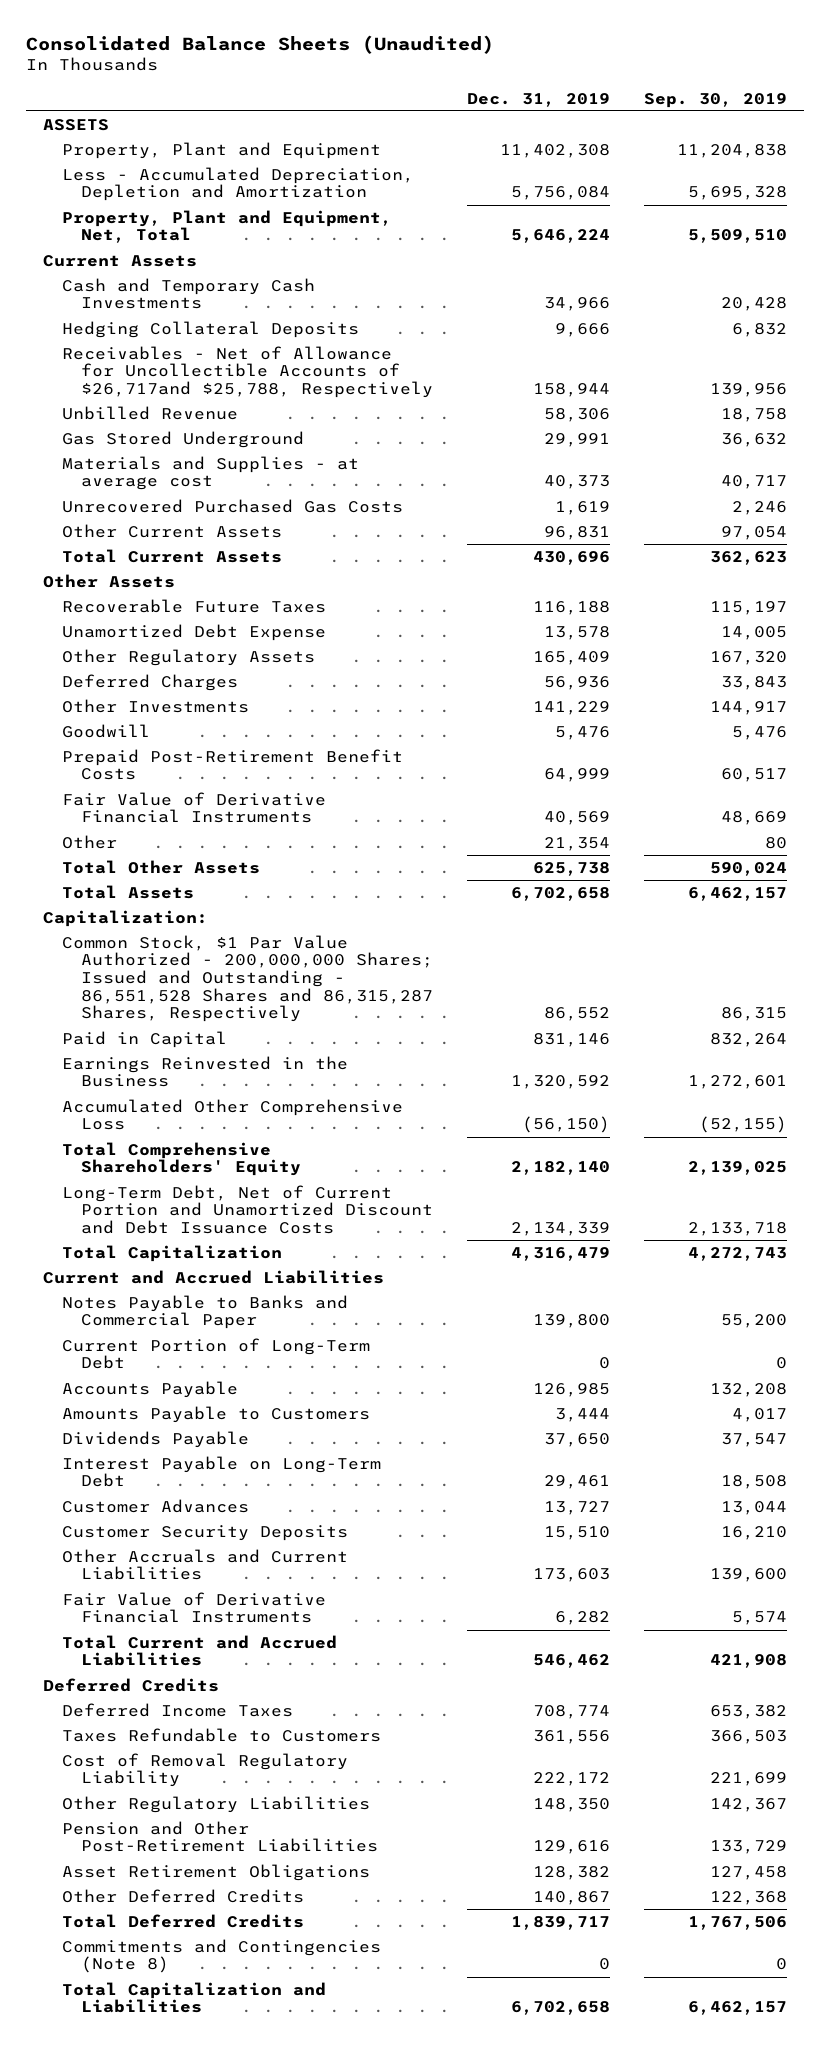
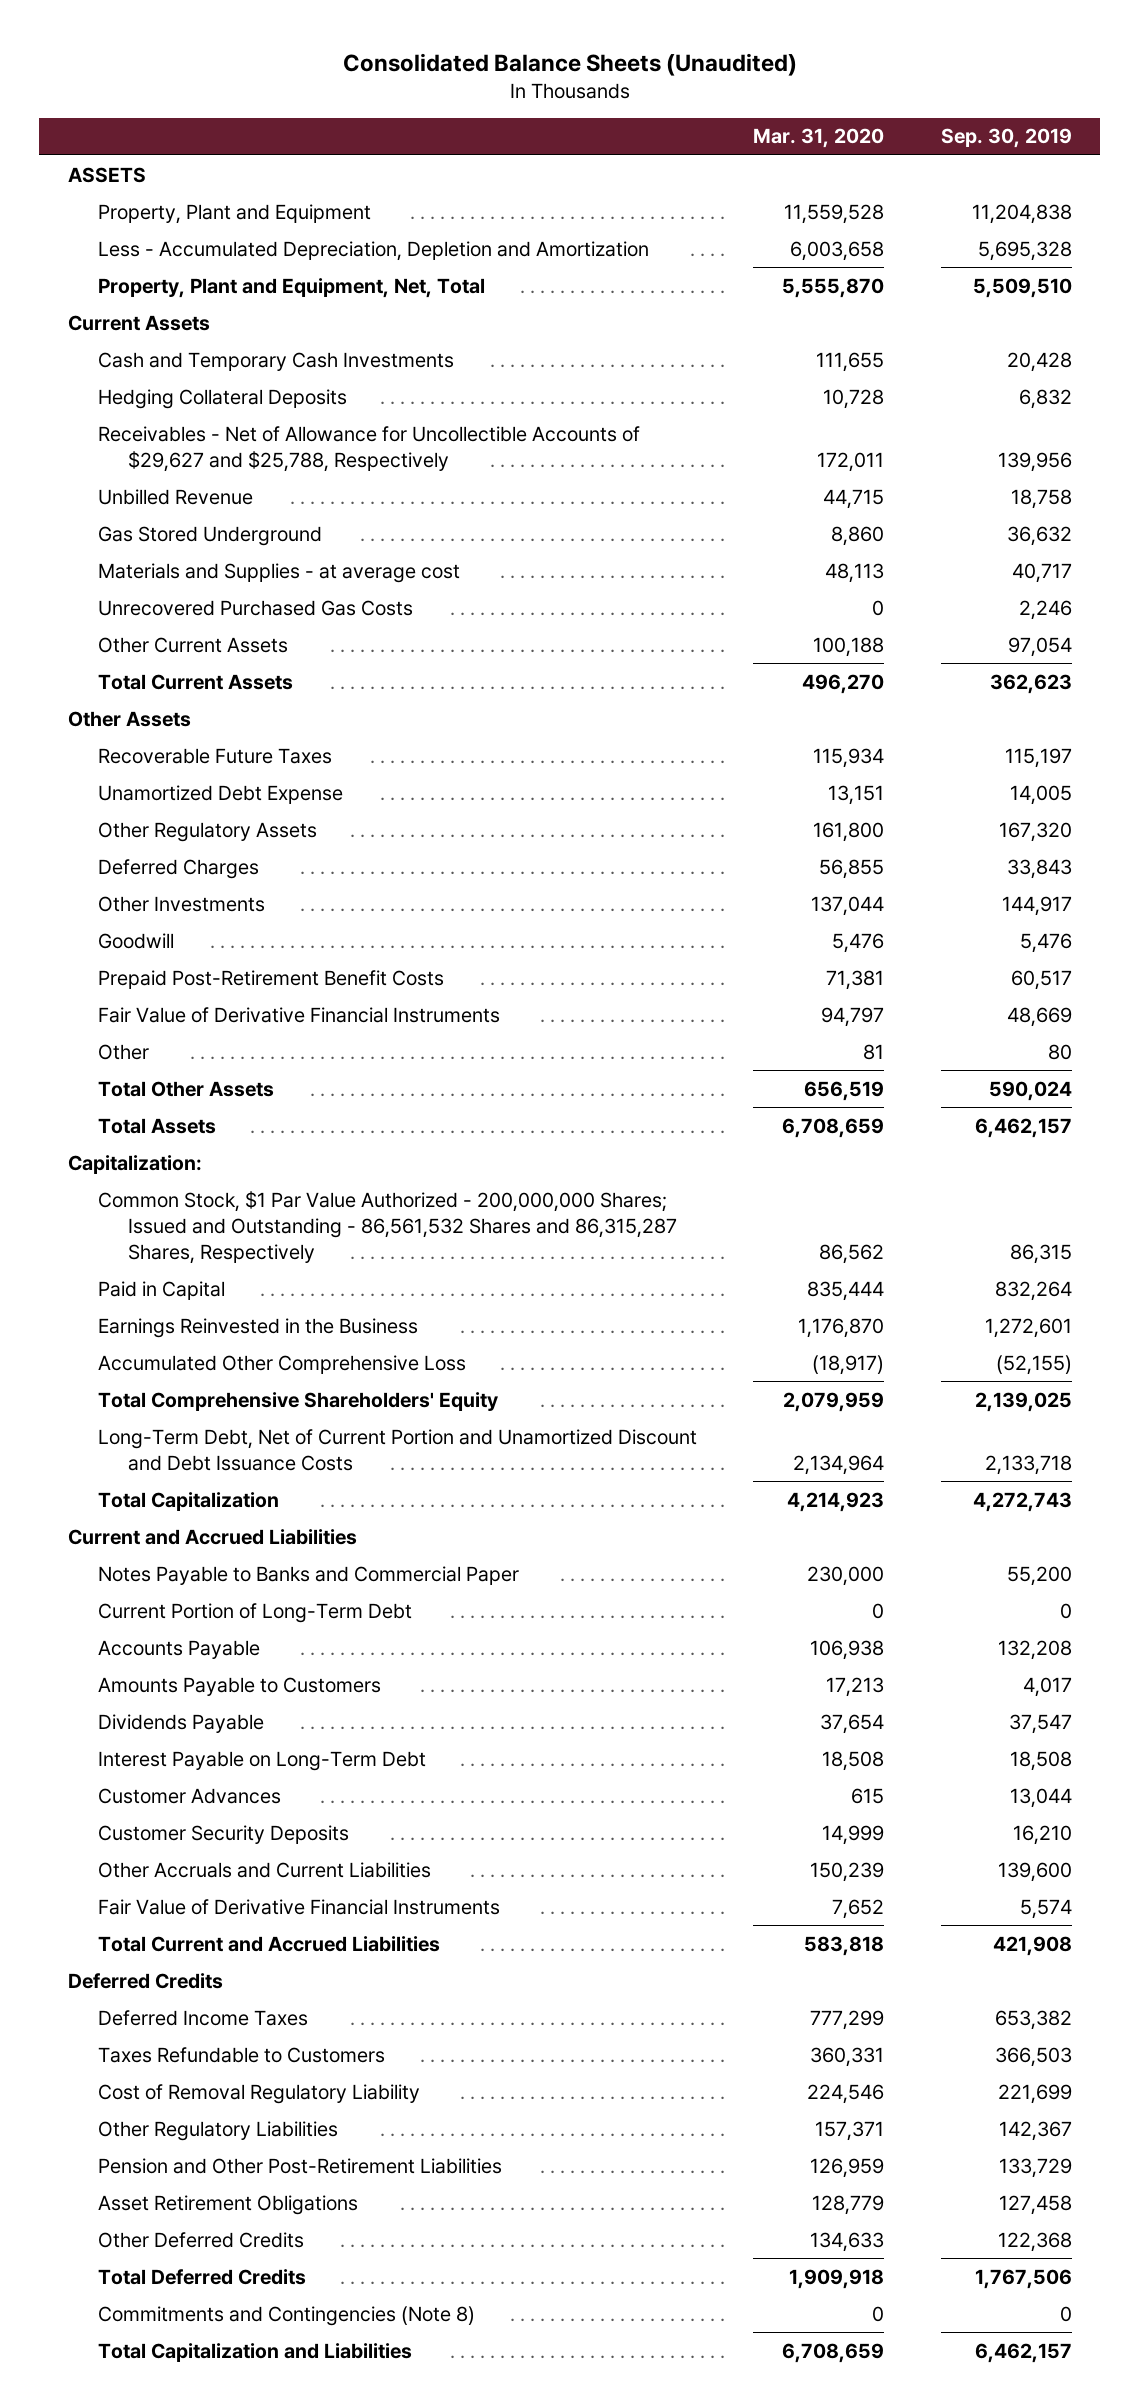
[466,92,610,107] Dec. 31, 2019 -> none
none -> [753,128,885,149] Mar. 31, 2020
[61,345,433,399] Receivables - Net of Allowance for Uncollectible Accounts of $26,717and $25,788, Respectively -> [97,425,640,472] Receivables - Net of Allowance for Uncollectible Accounts of $29,627 and $25,788, Respectively
[61,934,433,1023] Common Stock, $1 Par Value Authorized - 200,000,000 Shares; Issued and Outstanding - 86,551,528 Shares and 86,315,287 Shares, Respectively -> [97,1190,678,1264] Common Stock, $1 Par Value Authorized - 200,000,000 Shares; Issued and Outstanding - 86,561,532 Shares and 86,315,287 Shares, Respectively

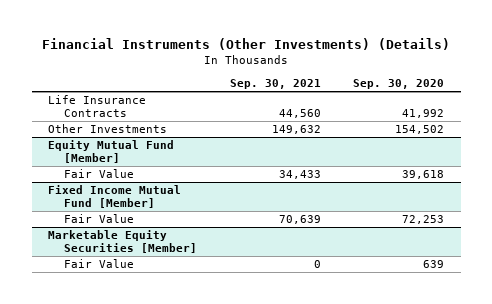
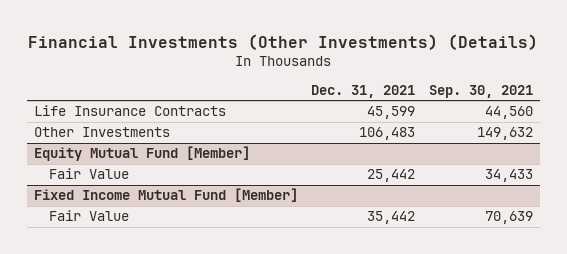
[42,38,451,51] Financial Instruments (Other Investments) (Details) -> [28,33,539,50] Financial Investments (Other Investments) (Details)
[353,79,445,90] Sep. 30, 2020 -> none
none -> [311,84,416,98] Dec. 31, 2021
[47,230,198,254] Marketable Equity Securities [Member] -> none
[64,259,135,269] Fair Value -> none

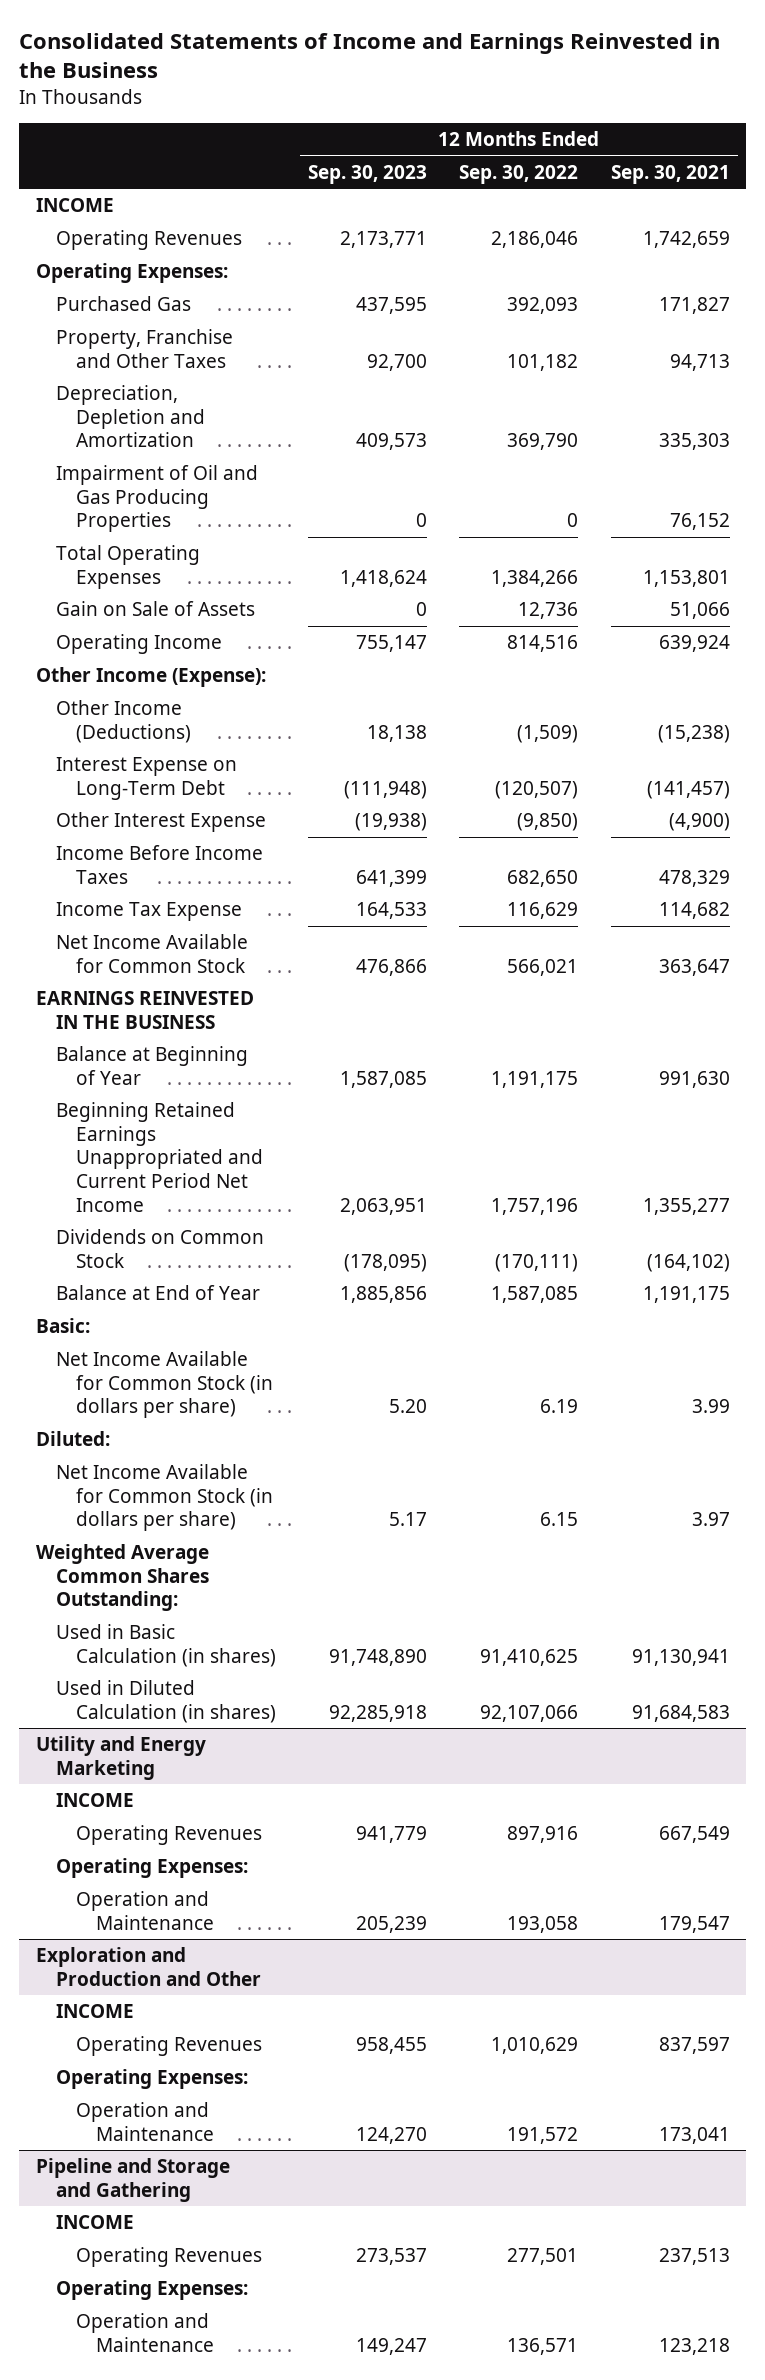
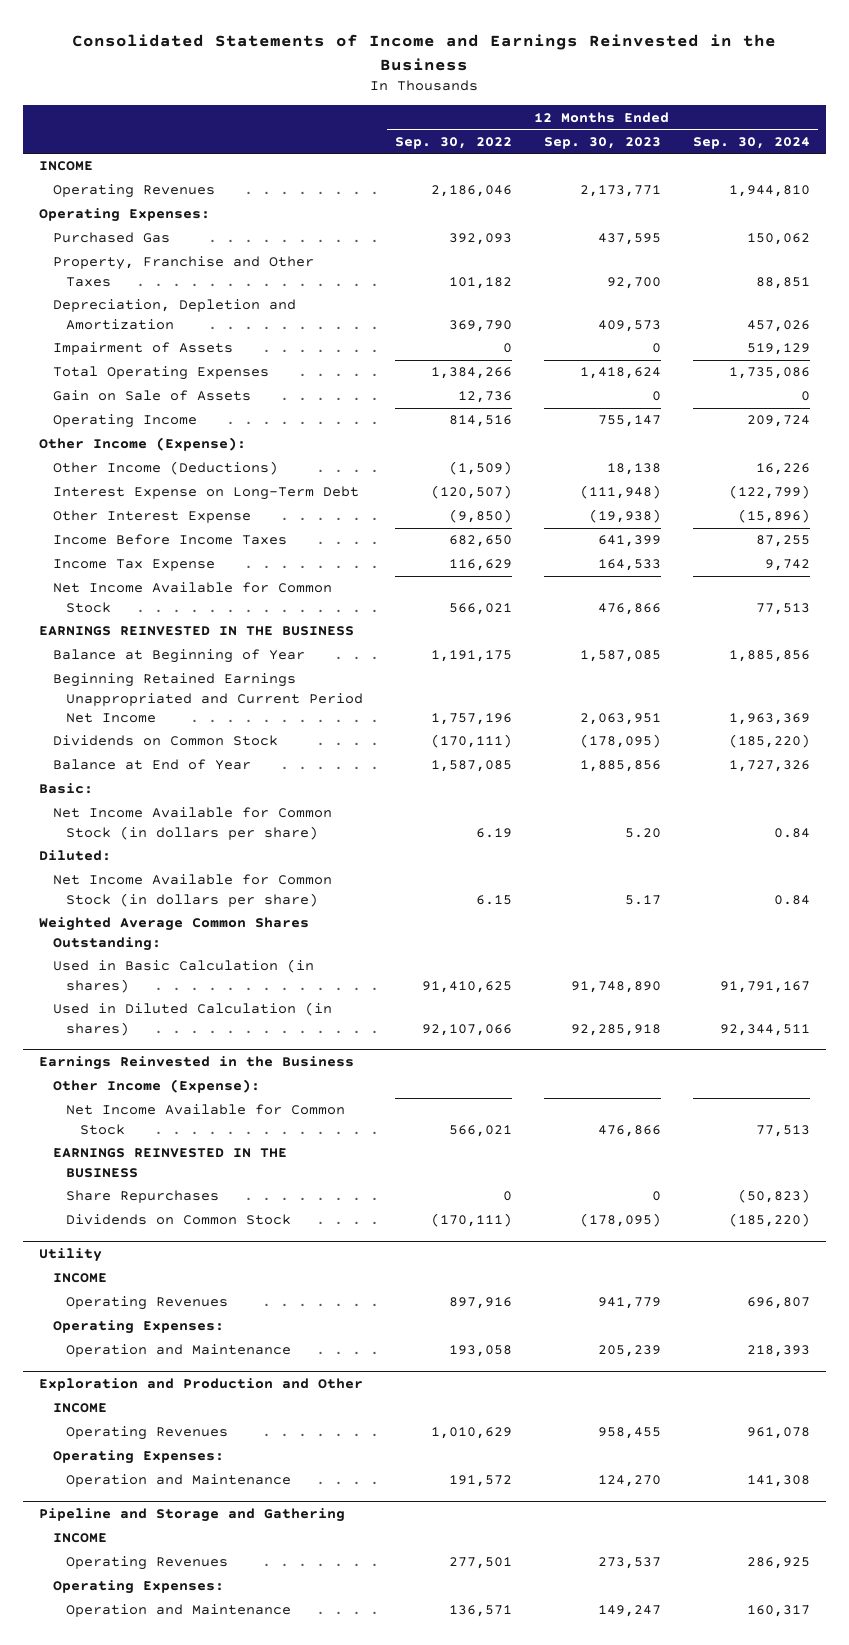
[610,164,730,184] Sep. 30, 2021 -> none
none -> [692,136,810,149] Sep. 30, 2024
[55,465,258,533] Impairment of Oil and Gas Producing Properties -> none
none -> [52,342,233,356] Impairment of Assets
none -> [39,1056,355,1071] Earnings Reinvested in the Business
none -> [52,1079,260,1094] Other Income (Expense):
none -> [66,1104,346,1135] Net Income Available for Common Stock
none -> [52,1148,287,1178] EARNINGS REINVESTED IN THE BUSINESS
none -> [66,1190,220,1204] Share Repurchases
none -> [66,1214,292,1226] Dividends on Common Stock
[35,1736,206,1780] Utility and Energy Marketing -> [39,1248,103,1263] Utility

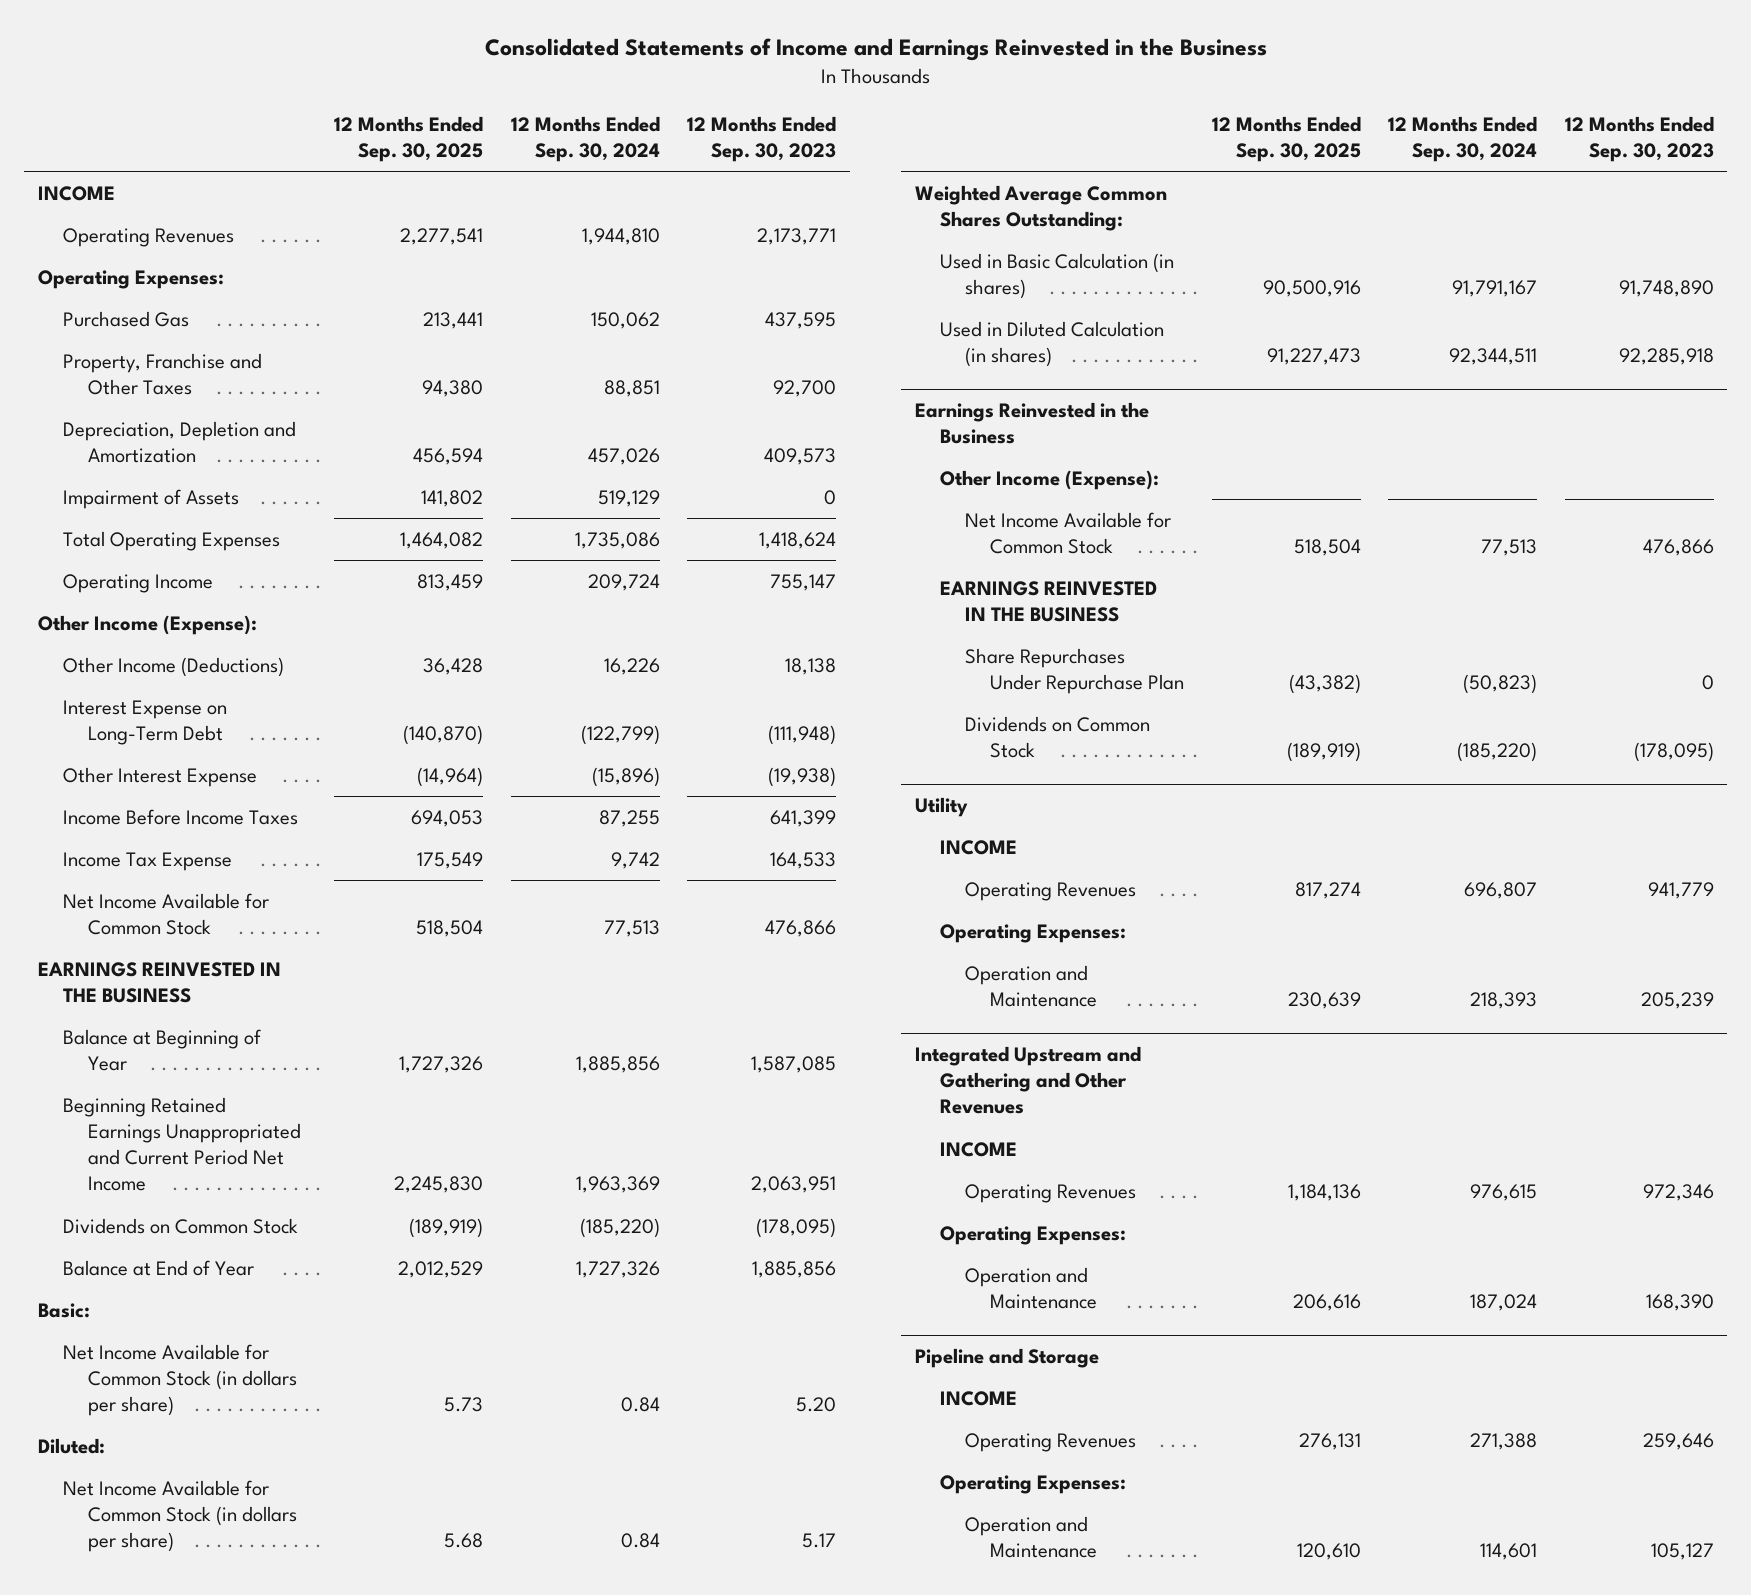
[395,136,513,149] Sep. 30, 2022 -> none
none -> [334,115,484,163] 12 Months Ended Sep. 30, 2025
[52,390,251,402] Gain on Sale of Assets -> none
[66,1190,220,1204] Share Repurchases -> [964,647,1184,694] Share Repurchases Under Repurchase Plan
[39,1378,364,1392] Exploration and Production and Other -> none
none -> [914,1045,1141,1115] Integrated Upstream and Gathering and Other Revenues
[597,1427,661,1440] 958,455 -> [1642,1183,1714,1201] 972,346
[746,1427,810,1440] 961,078 -> [1470,1183,1538,1201] 976,615
[597,1475,661,1488] 124,270 -> [1645,1293,1714,1311] 168,390
[746,1475,810,1488] 141,308 -> [1470,1293,1538,1311] 187,024
[39,1508,346,1523] Pipeline and Storage and Gathering -> [914,1347,1099,1368] Pipeline and Storage
[597,1557,661,1570] 273,537 -> [1642,1432,1714,1450] 259,646
[746,1557,810,1570] 286,925 -> [1470,1432,1538,1450] 271,388
[597,1605,661,1618] 149,247 -> [1650,1542,1714,1560] 105,127
[746,1605,810,1618] 160,317 -> [1480,1542,1538,1560] 114,601

